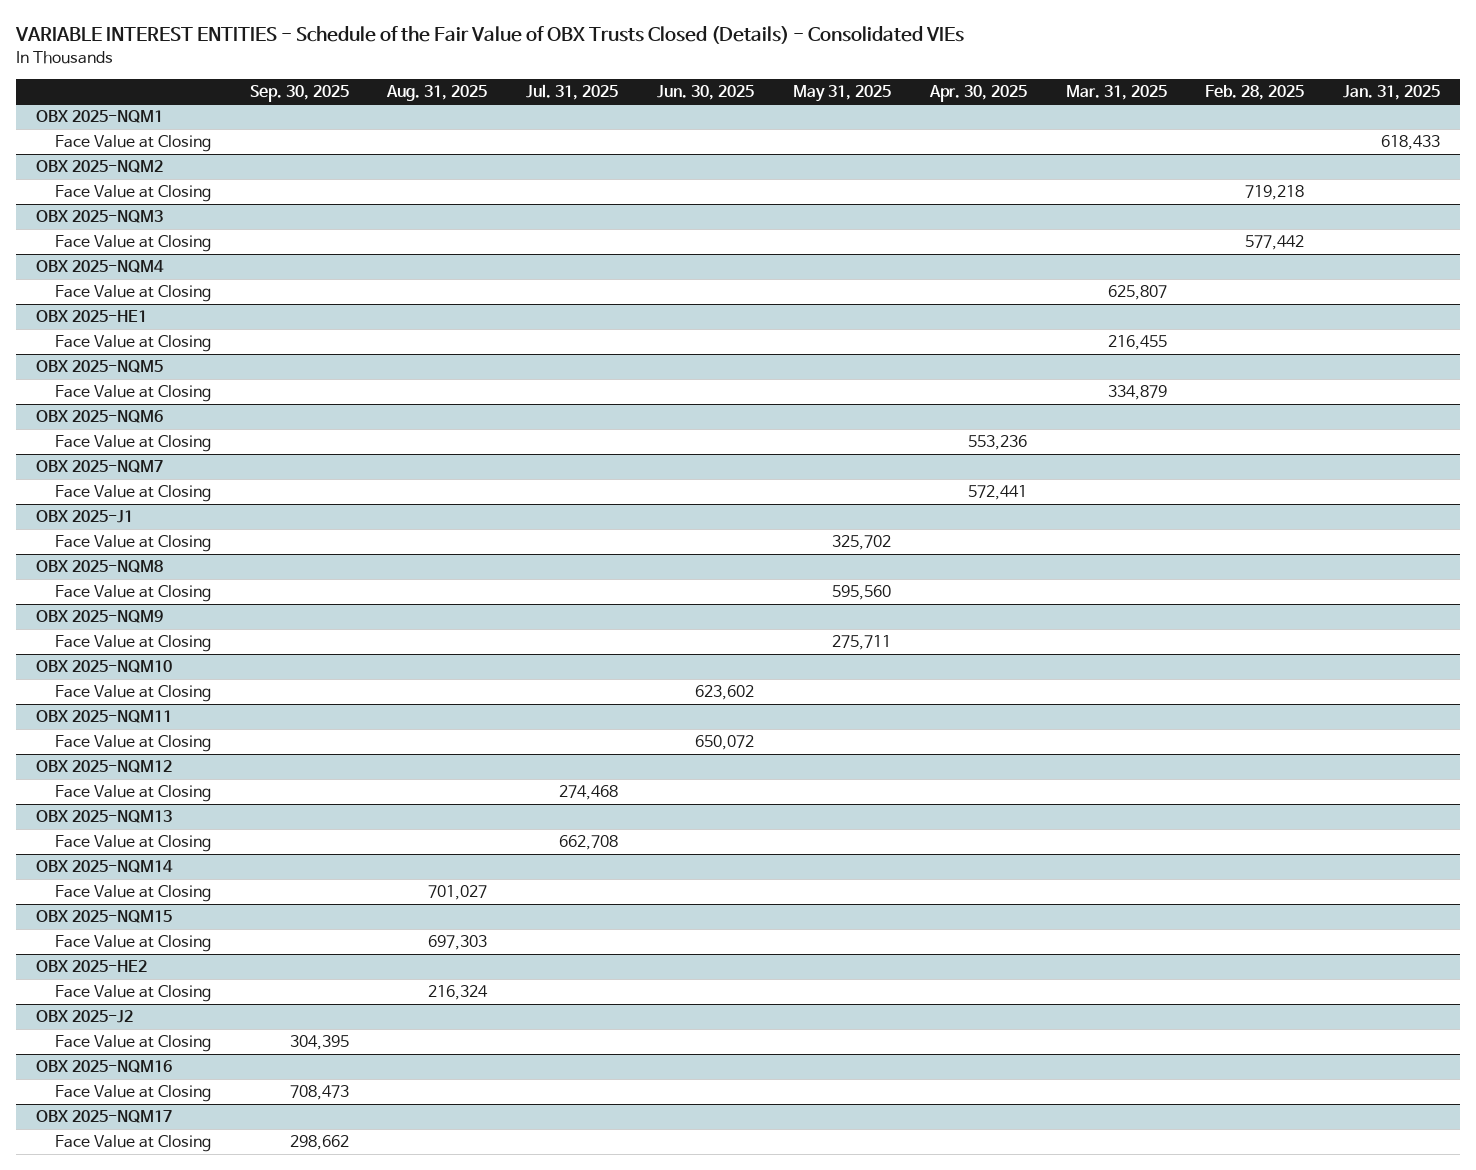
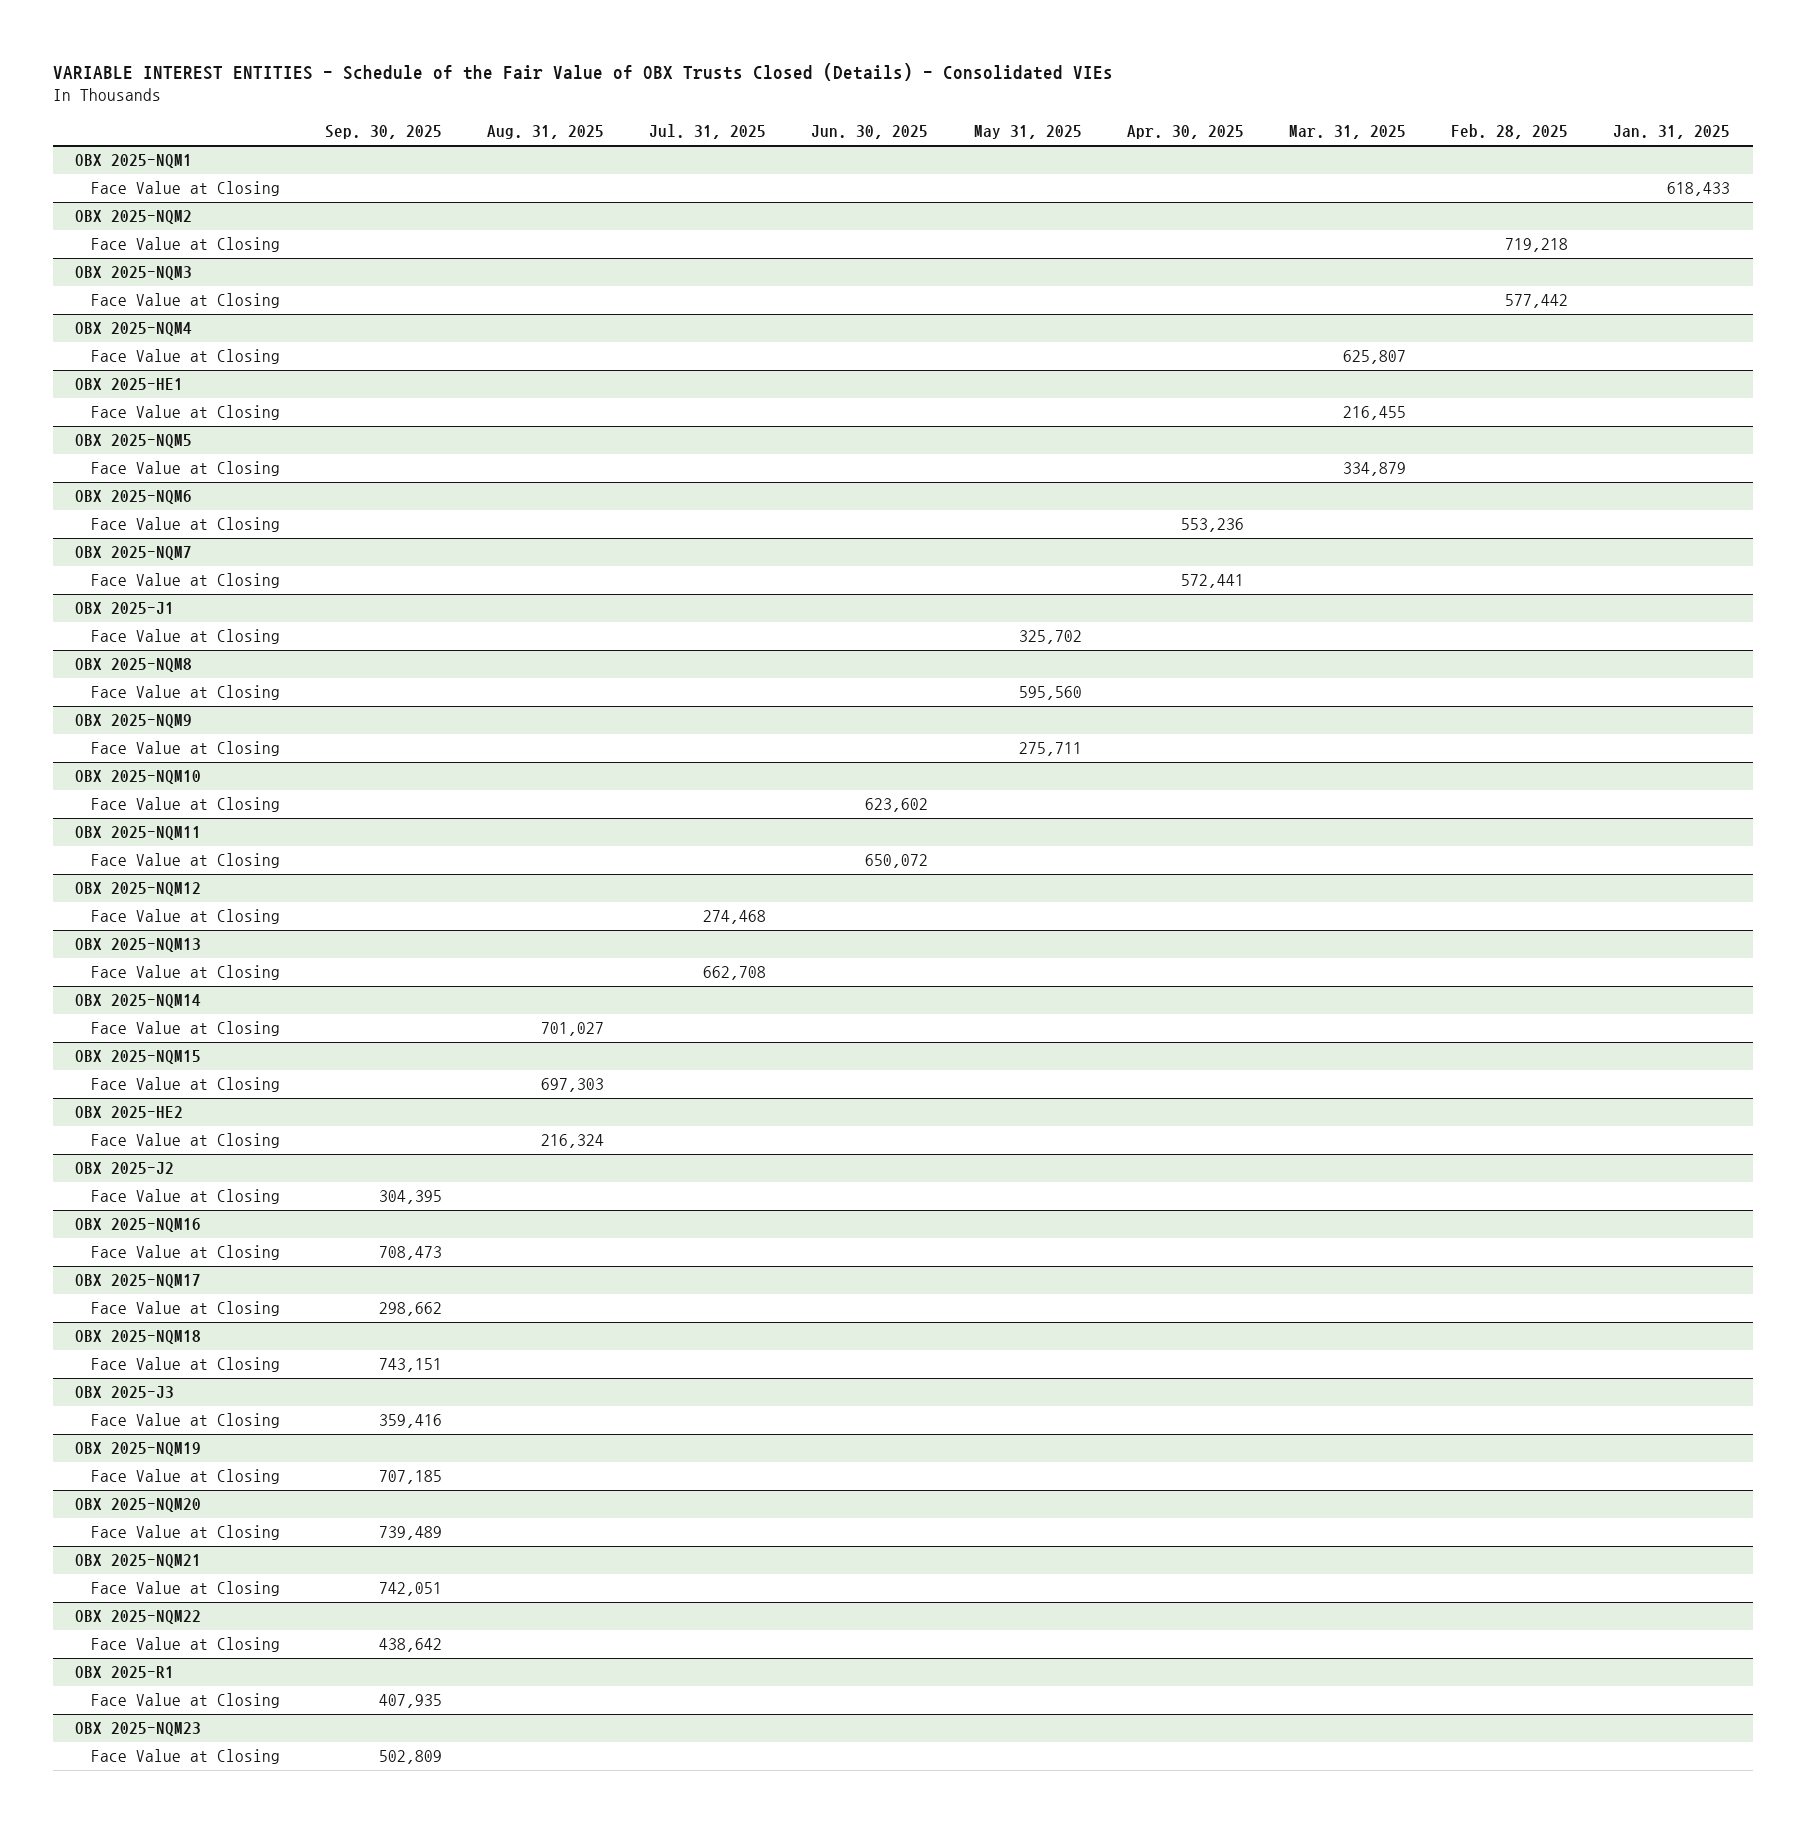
none -> [75,1330,202,1345] OBX 2025-NQM18
none -> [90,1357,280,1373] Face Value at Closing
none -> [75,1386,175,1399] OBX 2025-J3
none -> [90,1413,280,1429] Face Value at Closing
none -> [75,1442,202,1457] OBX 2025-NQM19
none -> [90,1469,280,1485] Face Value at Closing
none -> [75,1498,202,1513] OBX 2025-NQM20
none -> [90,1525,280,1541] Face Value at Closing
none -> [75,1554,202,1569] OBX 2025-NQM21
none -> [90,1581,280,1597] Face Value at Closing
none -> [75,1610,202,1625] OBX 2025-NQM22
none -> [90,1637,280,1653] Face Value at Closing
none -> [75,1666,175,1679] OBX 2025-R1
none -> [90,1693,280,1709] Face Value at Closing
none -> [75,1722,202,1737] OBX 2025-NQM23
none -> [90,1749,280,1765] Face Value at Closing

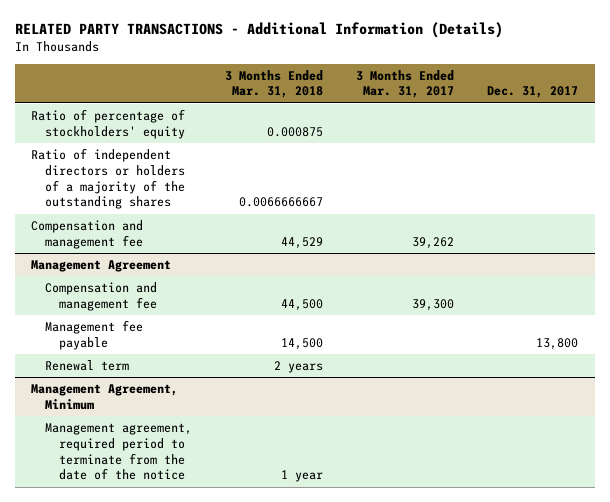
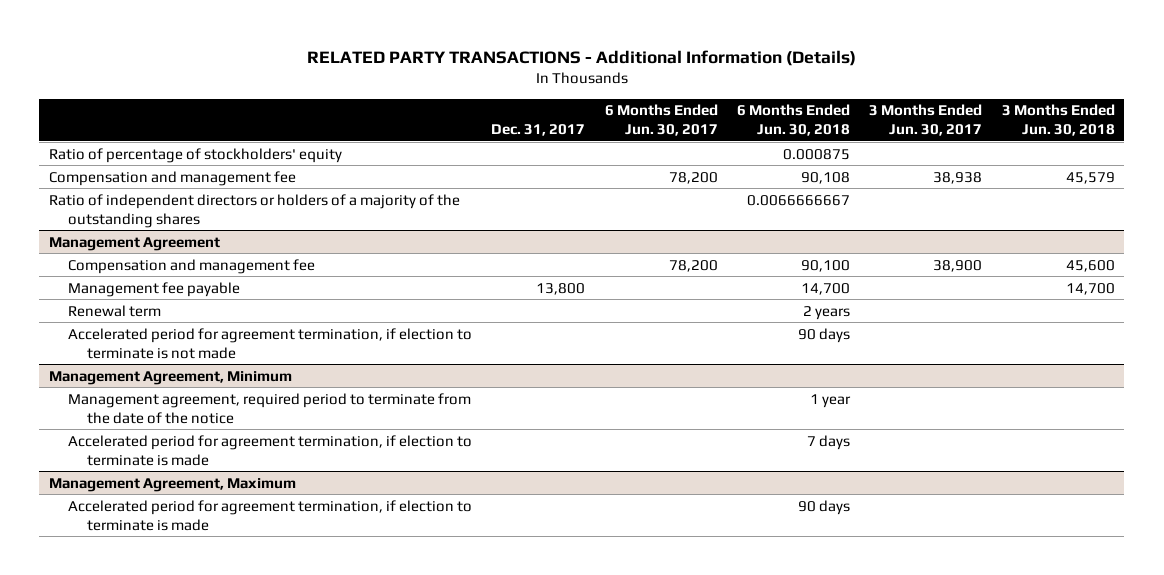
[225,69,324,99] 3 Months Ended Mar. 31, 2018 -> none
[356,69,455,99] 3 Months Ended Mar. 31, 2017 -> none
none -> [604,104,718,137] 6 Months Ended Jun. 30, 2017
none -> [736,104,850,137] 6 Months Ended Jun. 30, 2018
none -> [869,104,983,137] 3 Months Ended Jun. 30, 2017
none -> [1001,104,1115,137] 3 Months Ended Jun. 30, 2018
[31,147,185,210] Ratio of independent directors or holders of a majority of the outstanding shares -> [49,193,461,228] Ratio of independent directors or holders of a majority of the outstanding shares
none -> [67,327,472,359] Accelerated period for agreement termination, if election to terminate is not made
none -> [67,434,472,466] Accelerated period for agreement termination, if election to terminate is made
none -> [49,477,297,492] Management Agreement, Maximum
none -> [67,499,472,531] Accelerated period for agreement termination, if election to terminate is made

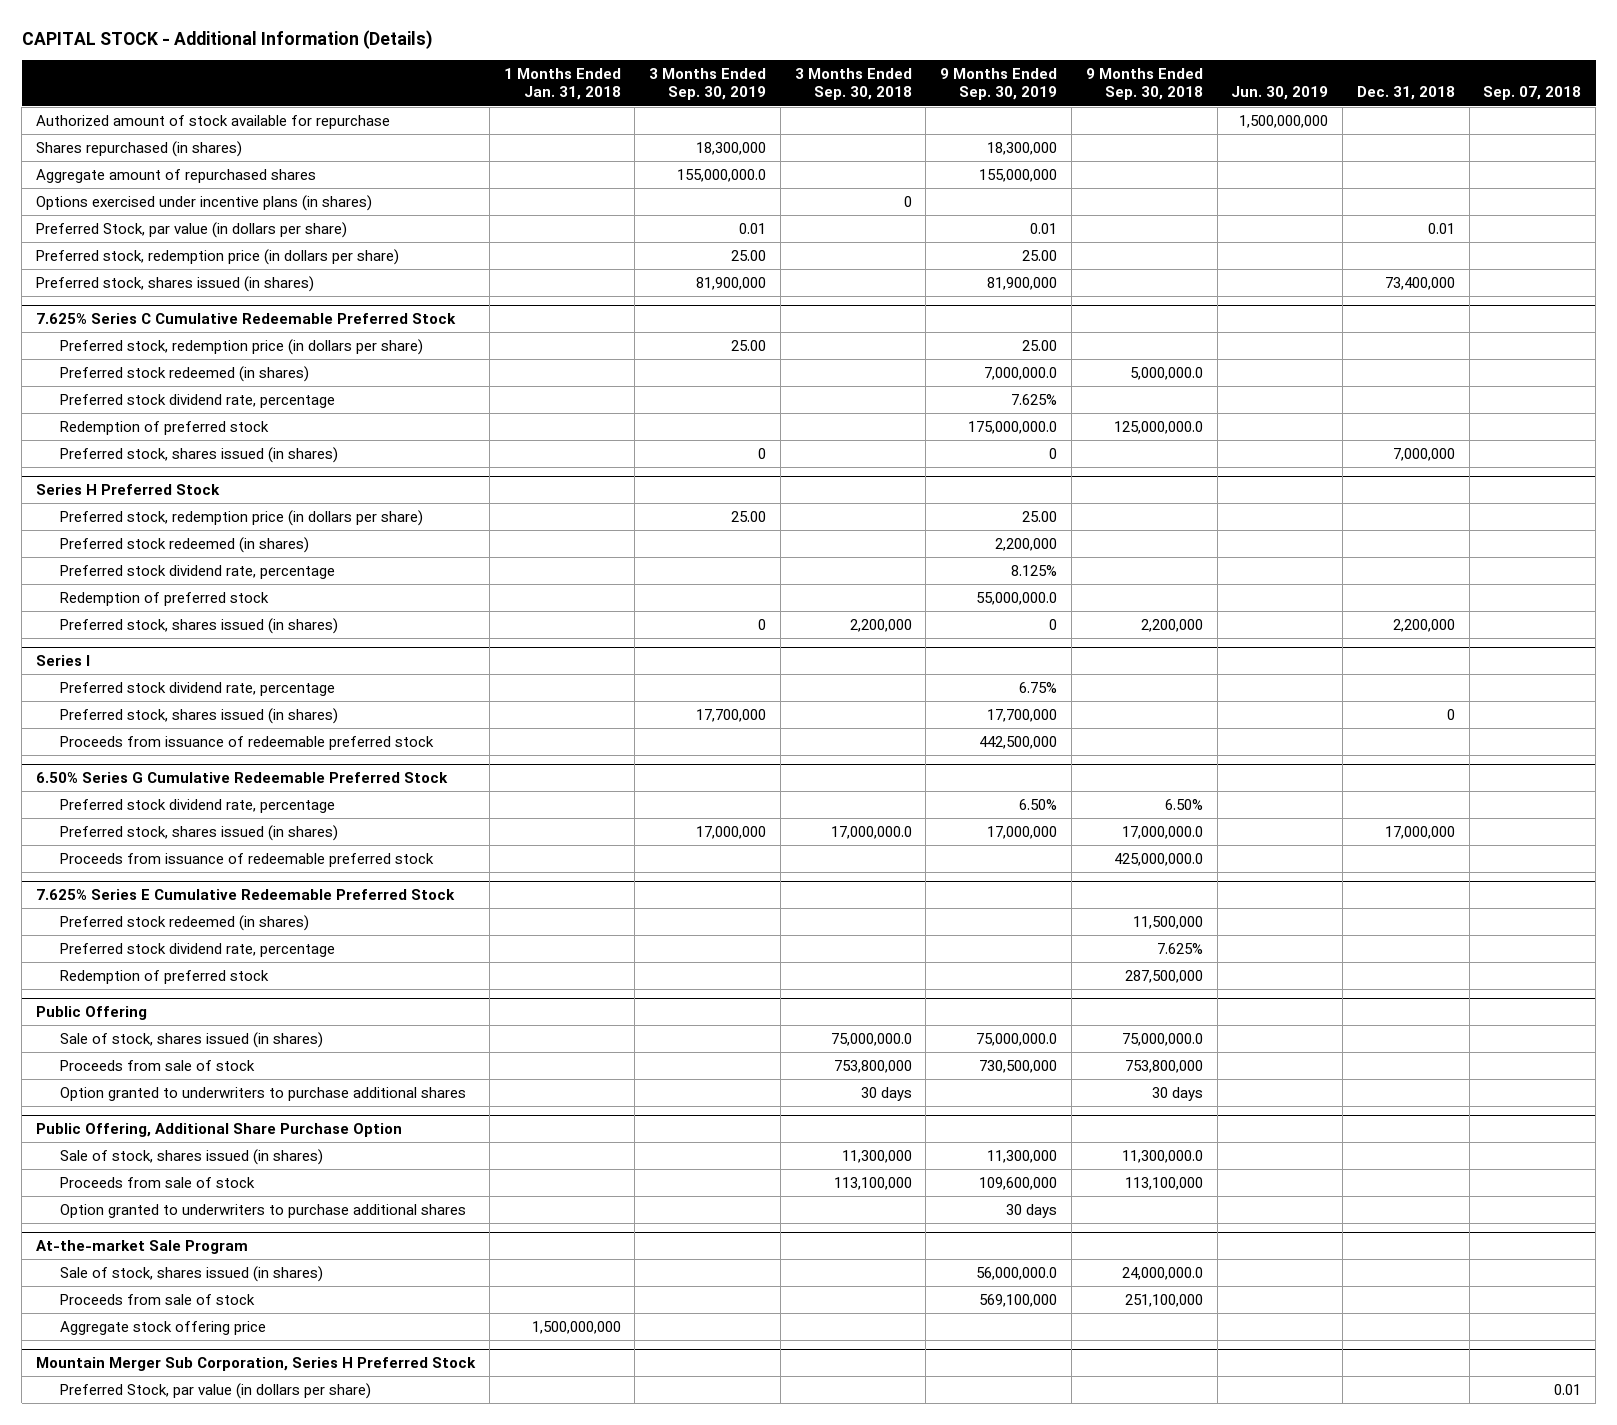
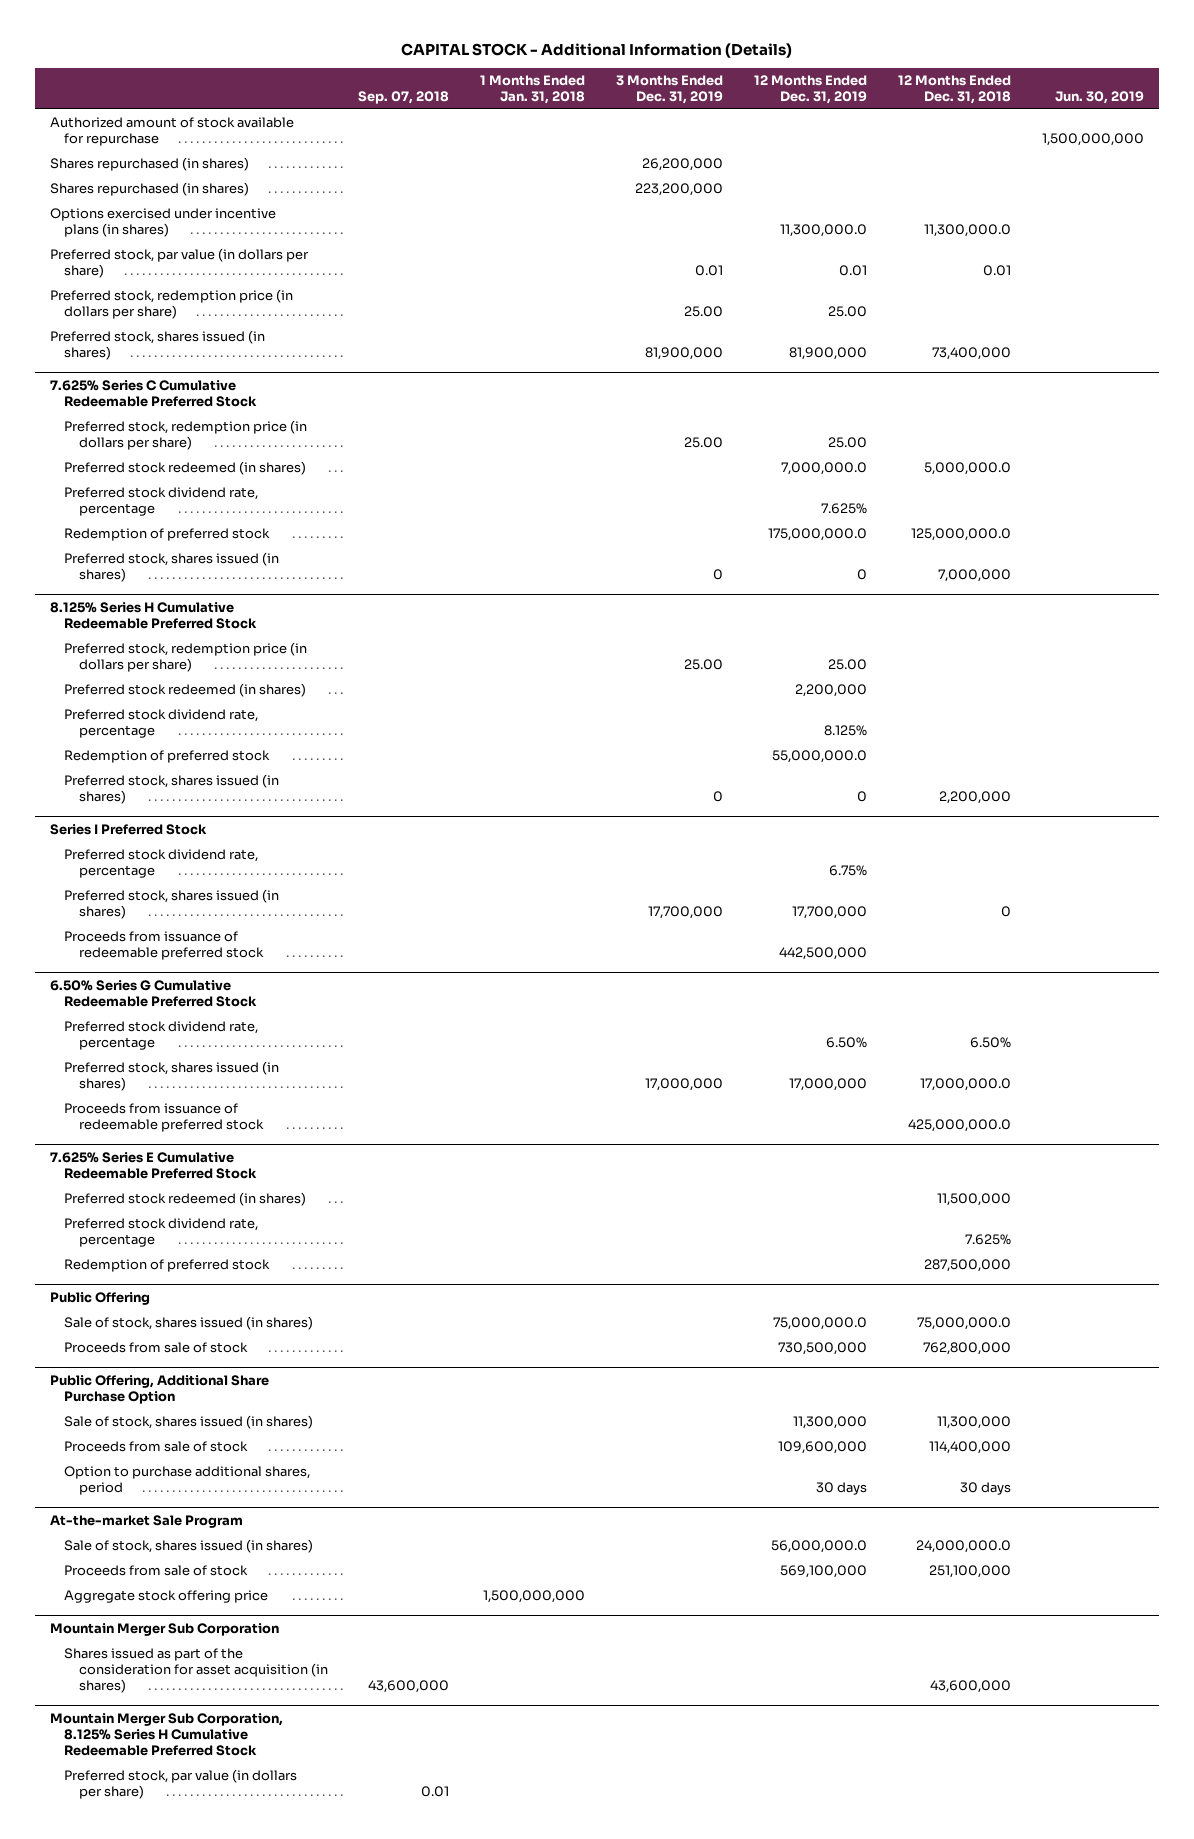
[649,68,767,101] 3 Months Ended Sep. 30, 2019 -> none
[794,68,912,101] 3 Months Ended Sep. 30, 2018 -> none
[940,68,1058,101] 9 Months Ended Sep. 30, 2019 -> none
[1085,68,1203,101] 9 Months Ended Sep. 30, 2018 -> none
[1356,86,1455,101] Dec. 31, 2018 -> none
none -> [616,75,724,105] 3 Months Ended Dec. 31, 2019
none -> [754,75,868,105] 12 Months Ended Dec. 31, 2019
none -> [898,75,1012,105] 12 Months Ended Dec. 31, 2018
[36,168,317,183] Aggregate amount of repurchased shares -> [50,182,250,197] Shares repurchased (in shares)
[36,221,348,238] Preferred Stock, par value (in dollars per share) -> [50,248,310,279] Preferred stock, par value (in dollars per share)
[36,483,221,495] Series H Preferred Stock -> [50,602,258,630] 8.125% Series H Cumulative Redeemable Preferred Stock
[36,654,91,666] Series I -> [50,824,208,836] Series I Preferred Stock
[59,1086,466,1101] Option granted to underwriters to purchase additional shares -> none
[59,1203,466,1218] Option granted to underwriters to purchase additional shares -> [64,1466,311,1496] Option to purchase additional shares, period
none -> [50,1623,280,1637] Mountain Merger Sub Corporation
none -> [64,1648,328,1694] Shares issued as part of the consideration for asset acquisition (in shares)
[36,1356,477,1371] Mountain Merger Sub Corporation, Series H Preferred Stock -> [50,1713,284,1756] Mountain Merger Sub Corporation, 8.125% Series H Cumulative Redeemable Preferred Stock
[59,1382,371,1399] Preferred Stock, par value (in dollars per share) -> [64,1769,298,1800] Preferred stock, par value (in dollars per share)

